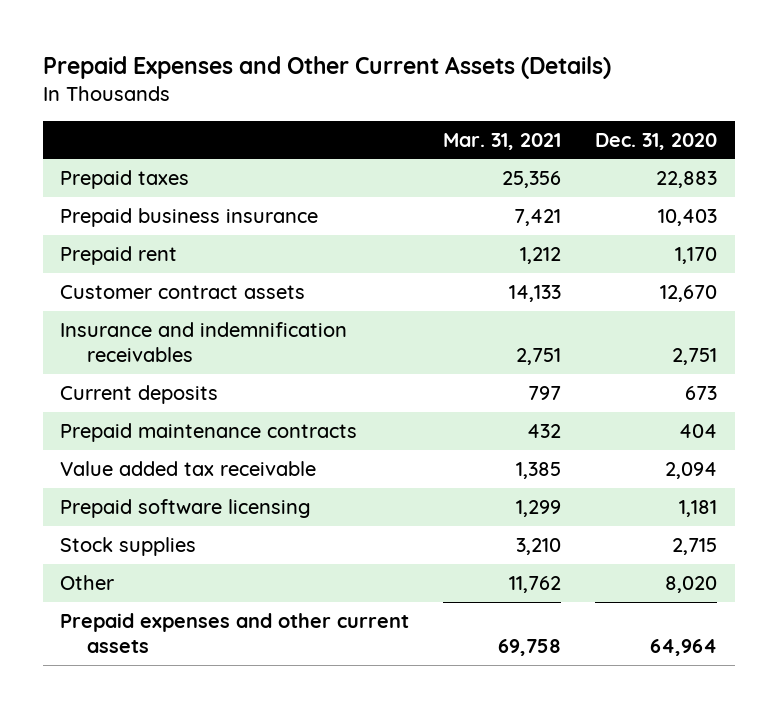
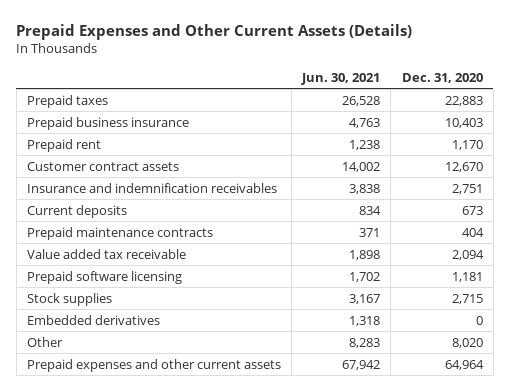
[443,132,562,150] Mar. 31, 2021 -> none
none -> [301,72,381,85] Jun. 30, 2021
none -> [26,314,160,325] Embedded derivatives

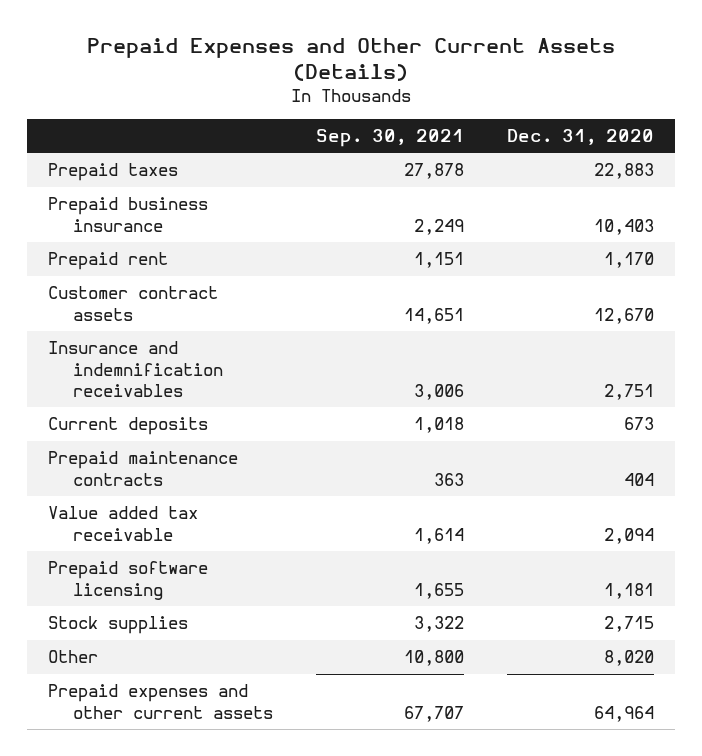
[301,72,381,85] Jun. 30, 2021 -> none
none -> [315,129,464,148] Sep. 30, 2021
[26,314,160,325] Embedded derivatives -> none

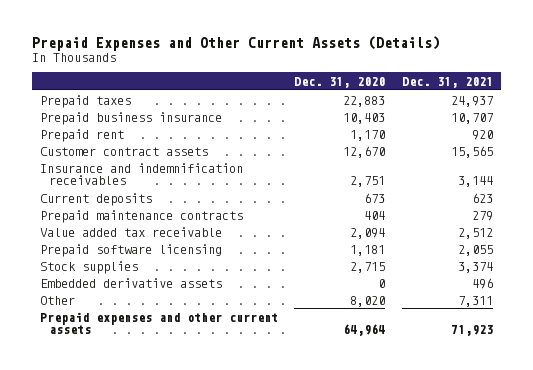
[315,129,464,148] Sep. 30, 2021 -> none
none -> [402,76,494,88] Dec. 31, 2021
none -> [39,277,222,288] Embedded derivative assets

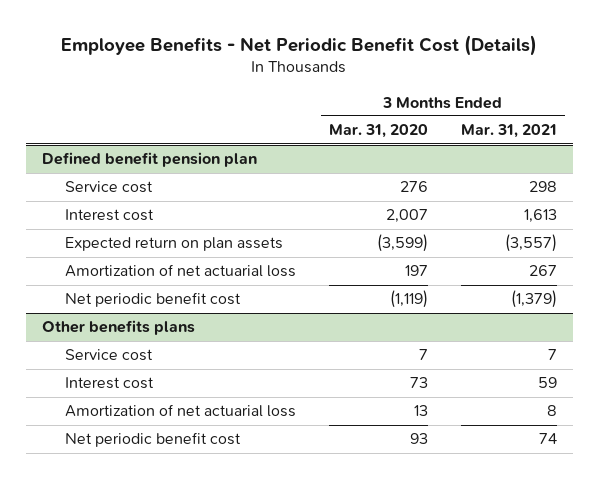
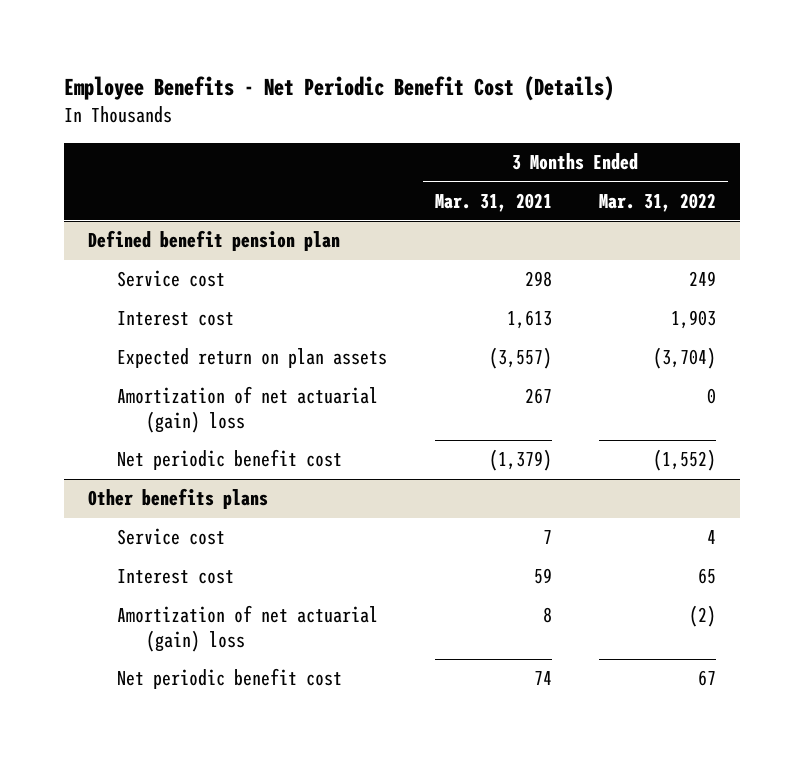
[329,124,429,139] Mar. 31, 2020 -> none
none -> [599,192,717,212] Mar. 31, 2022
[65,264,297,278] Amortization of net actuarial loss -> [116,386,378,434] Amortization of net actuarial (gain) loss
[65,404,297,418] Amortization of net actuarial loss -> [116,605,378,653] Amortization of net actuarial (gain) loss

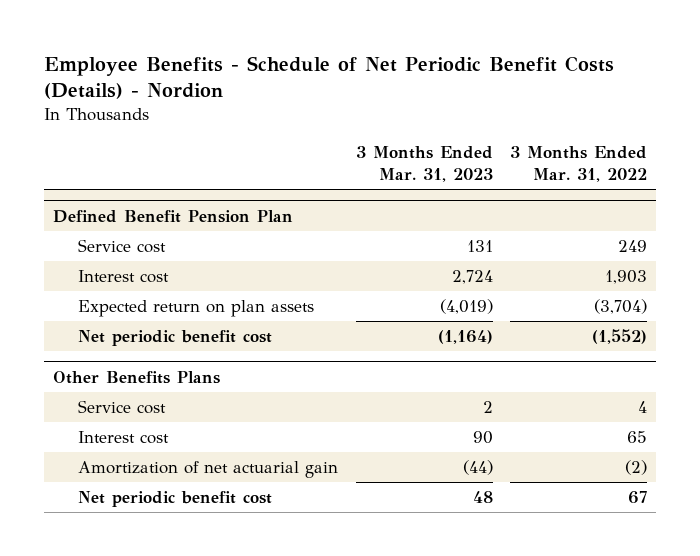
[63,76,614,102] Employee Benefits - Net Periodic Benefit Cost (Details) -> [43,55,614,100] Employee Benefits - Schedule of Net Periodic Benefit Costs (Details) - Nordion
[434,192,552,212] Mar. 31, 2021 -> none
none -> [355,146,493,183] 3 Months Ended Mar. 31, 2023
[87,230,340,252] Defined benefit pension plan -> [52,209,293,223] Defined Benefit Pension Plan
[116,386,378,434] Amortization of net actuarial (gain) loss -> none
[87,488,268,510] Other benefits plans -> [52,370,220,384] Other Benefits Plans
[116,605,378,653] Amortization of net actuarial (gain) loss -> [78,460,339,478] Amortization of net actuarial gain

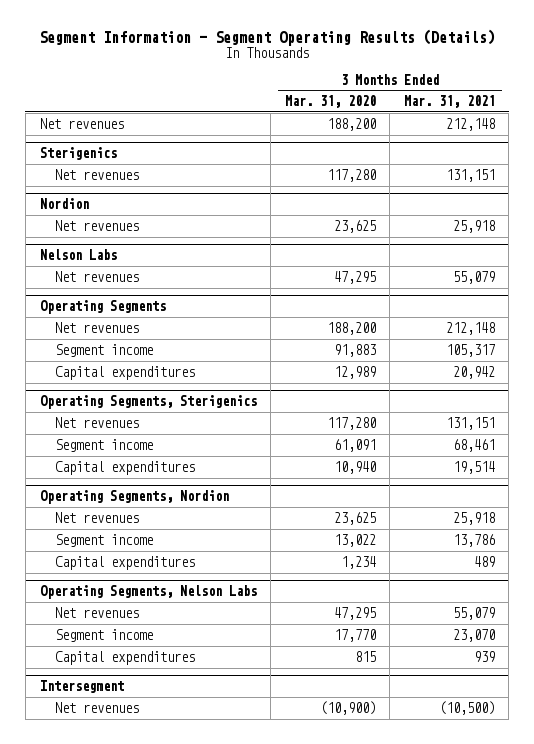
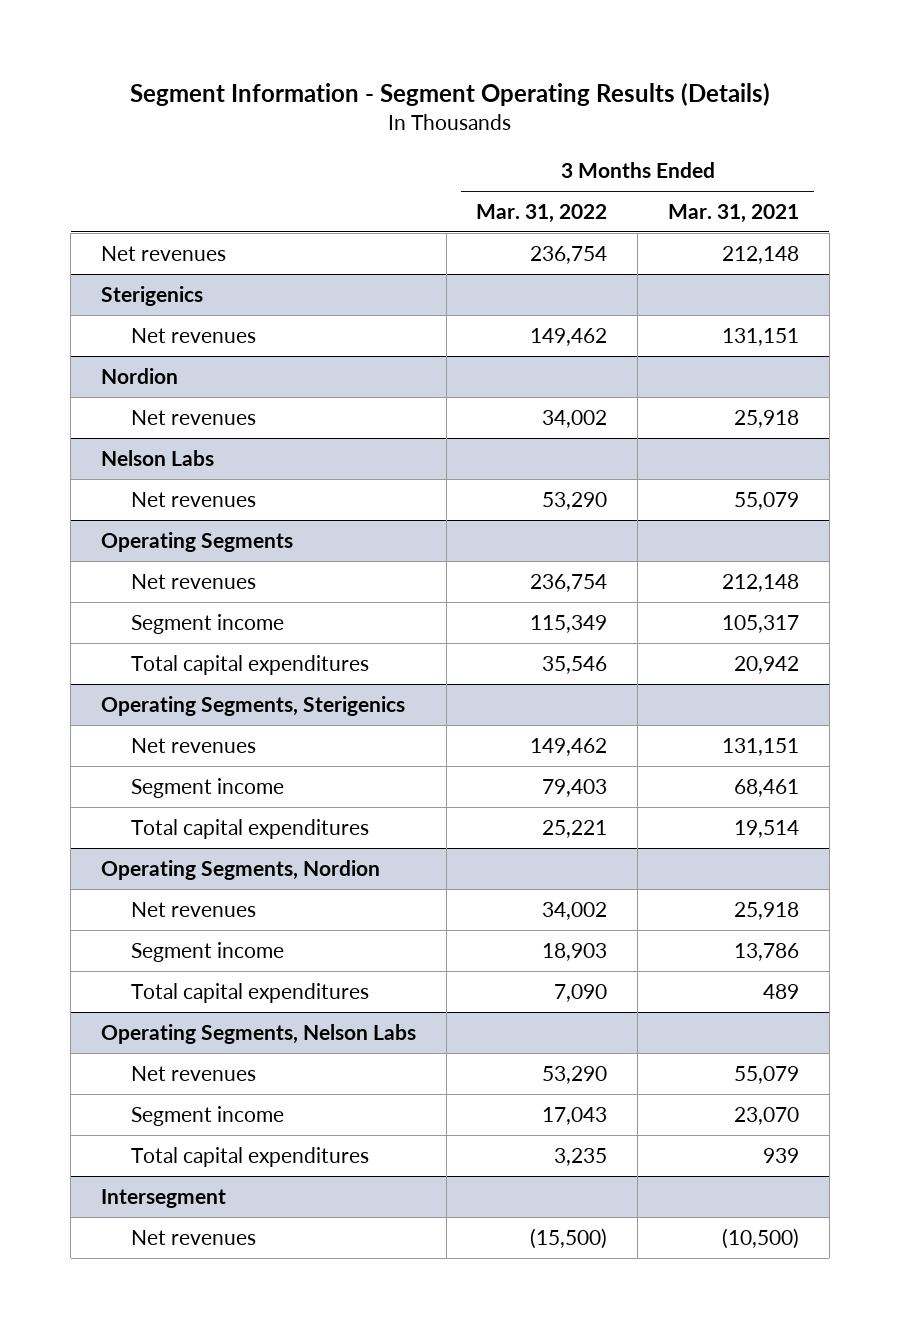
[284,95,376,109] Mar. 31, 2020 -> none
none -> [476,203,608,223] Mar. 31, 2022
[54,365,195,380] Capital expenditures -> [131,654,370,675] Total capital expenditures
[54,460,195,475] Capital expenditures -> [131,818,370,839] Total capital expenditures
[54,555,195,570] Capital expenditures -> [131,982,370,1003] Total capital expenditures
[54,650,195,665] Capital expenditures -> [131,1146,370,1167] Total capital expenditures

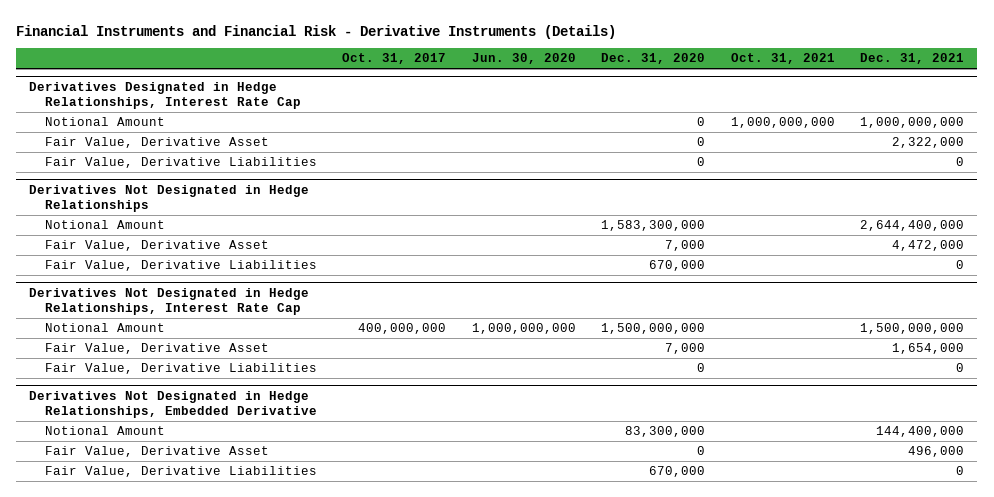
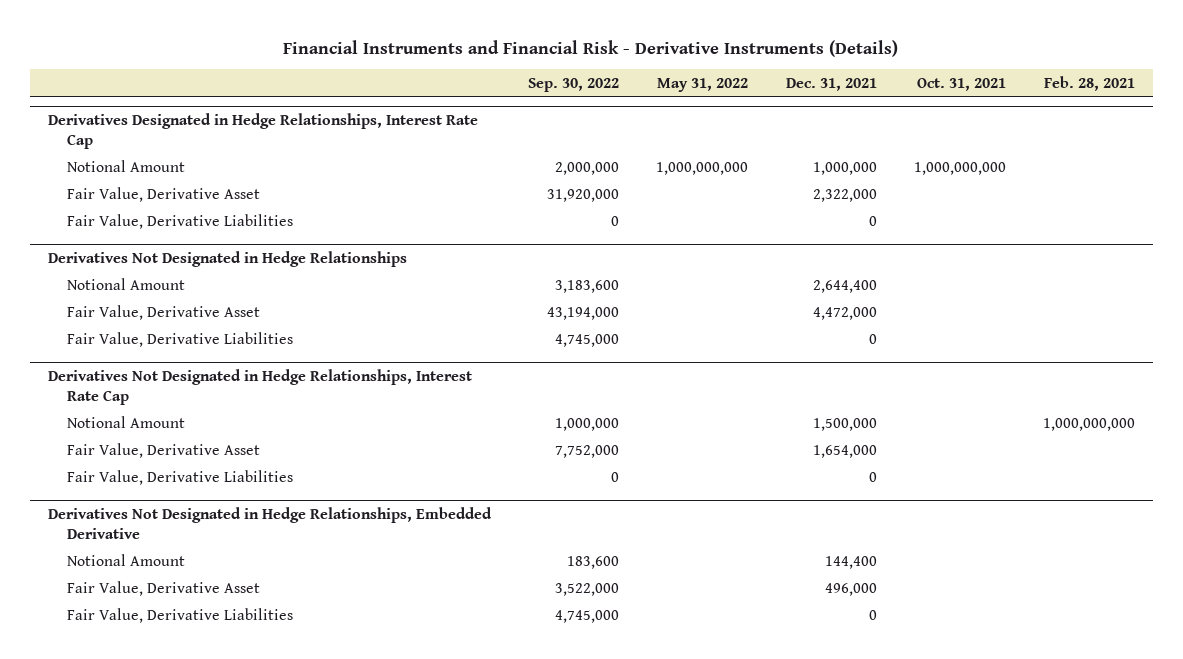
[342,53,447,65] Oct. 31, 2017 -> none
[471,53,576,65] Jun. 30, 2020 -> none
[601,53,706,65] Dec. 31, 2020 -> none
none -> [528,77,620,92] Sep. 30, 2022
none -> [657,77,749,92] May 31, 2022
none -> [1043,75,1135,91] Feb. 28, 2021
[860,117,965,129] 1,000,000,000 -> [812,162,877,176] 1,000,000
[860,220,965,232] 2,644,400,000 -> [812,280,877,294] 2,644,400
[860,323,965,335] 1,500,000,000 -> [812,418,877,432] 1,500,000
[876,426,965,438] 144,400,000 -> [824,556,877,570] 144,400

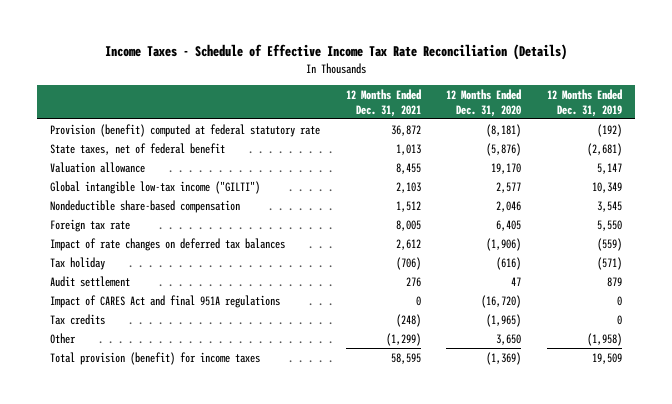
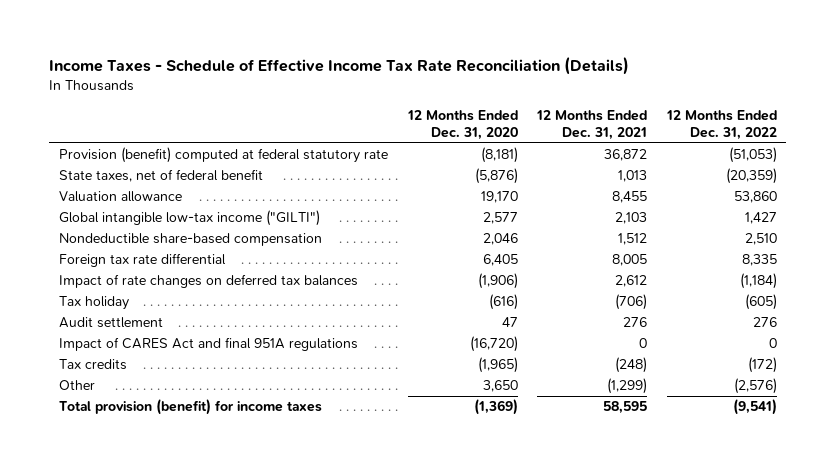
[547,88,623,117] 12 Months Ended Dec. 31, 2019 -> none
none -> [665,109,777,140] 12 Months Ended Dec. 31, 2022
[50,218,131,232] Foreign tax rate -> [59,253,227,268] Foreign tax rate differential

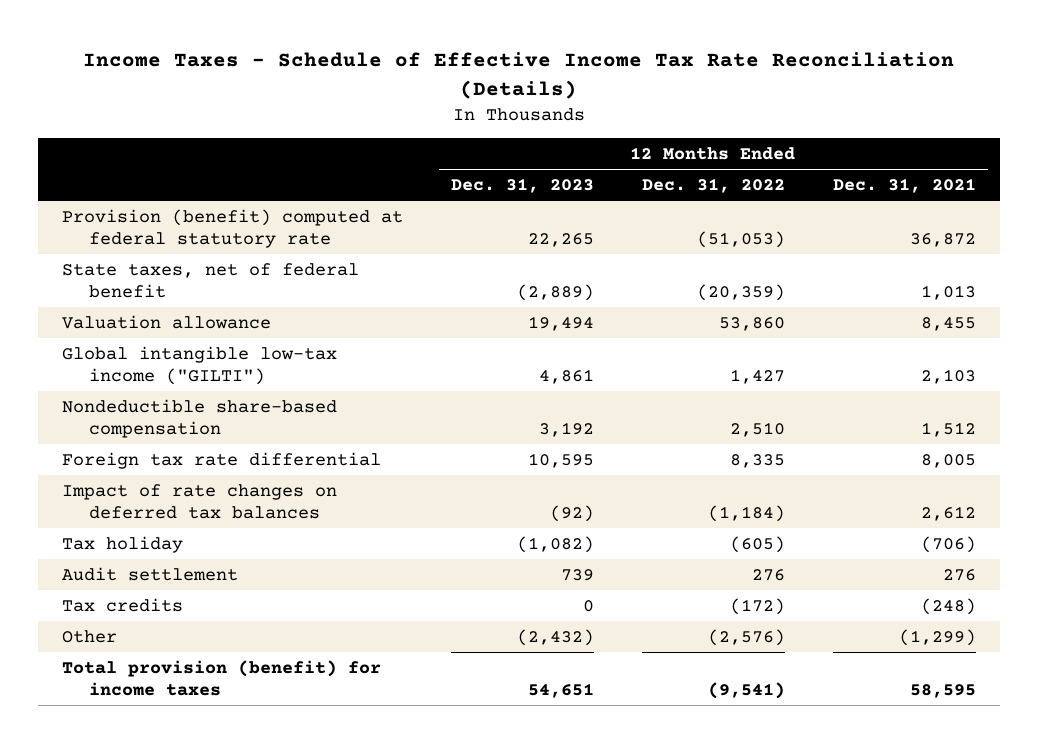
[406,109,518,140] 12 Months Ended Dec. 31, 2020 -> none
none -> [450,177,594,193] Dec. 31, 2023
[59,337,359,352] Impact of CARES Act and final 951A regulations -> none

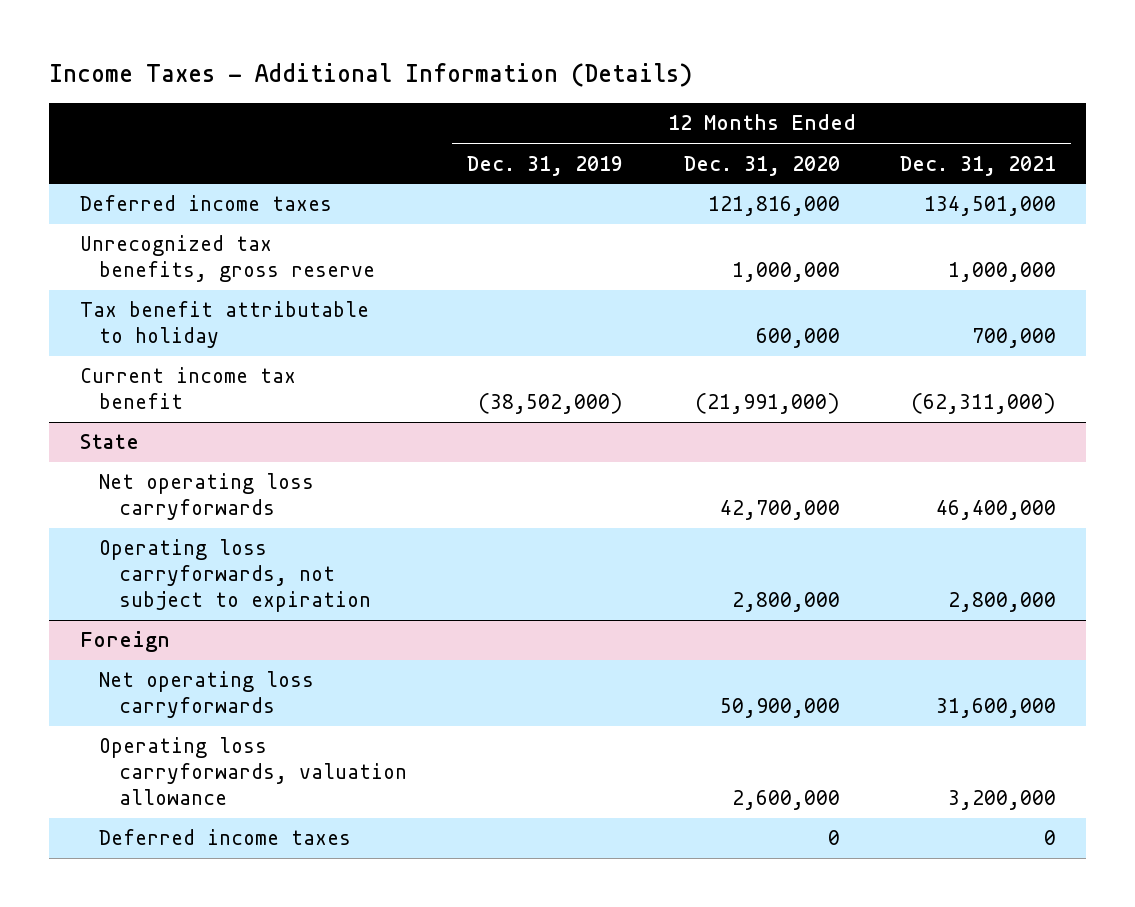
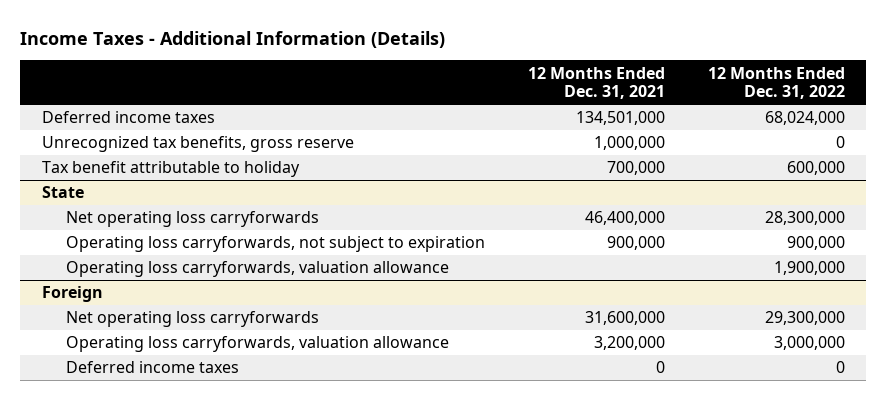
[467,155,624,176] Dec. 31, 2019 -> none
[683,155,840,176] Dec. 31, 2020 -> none
none -> [707,66,845,100] 12 Months Ended Dec. 31, 2022
[79,367,296,410] Current income tax benefit -> none
[947,592,1056,613] 2,800,000 -> [607,236,666,251] 900,000
none -> [66,261,450,278] Operating loss carryforwards, valuation allowance

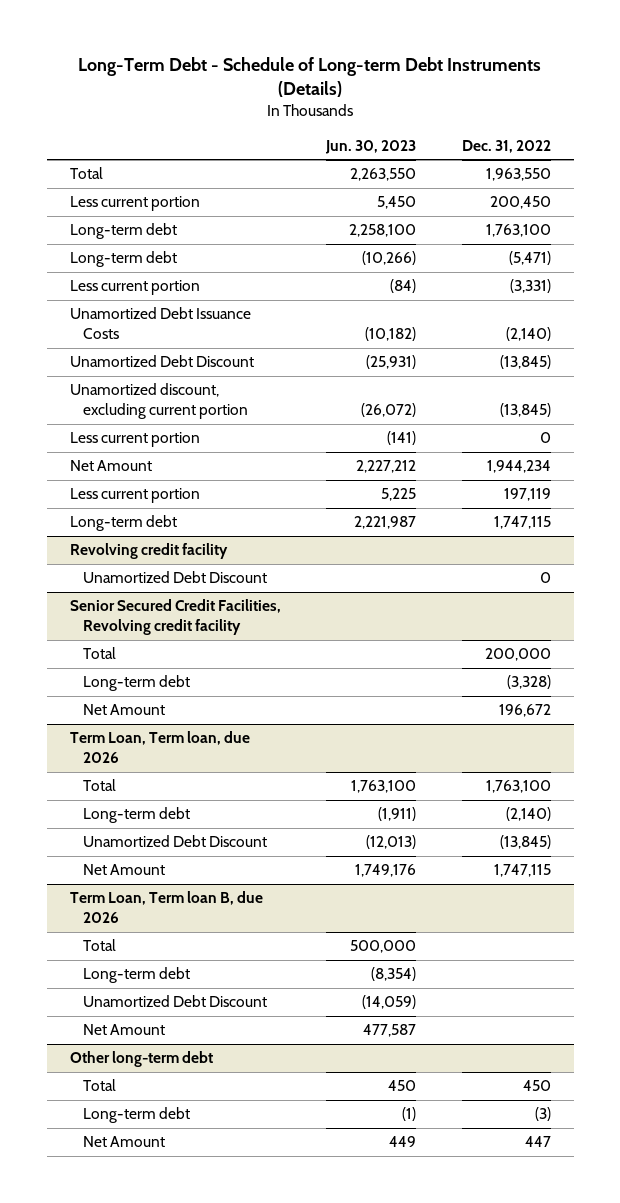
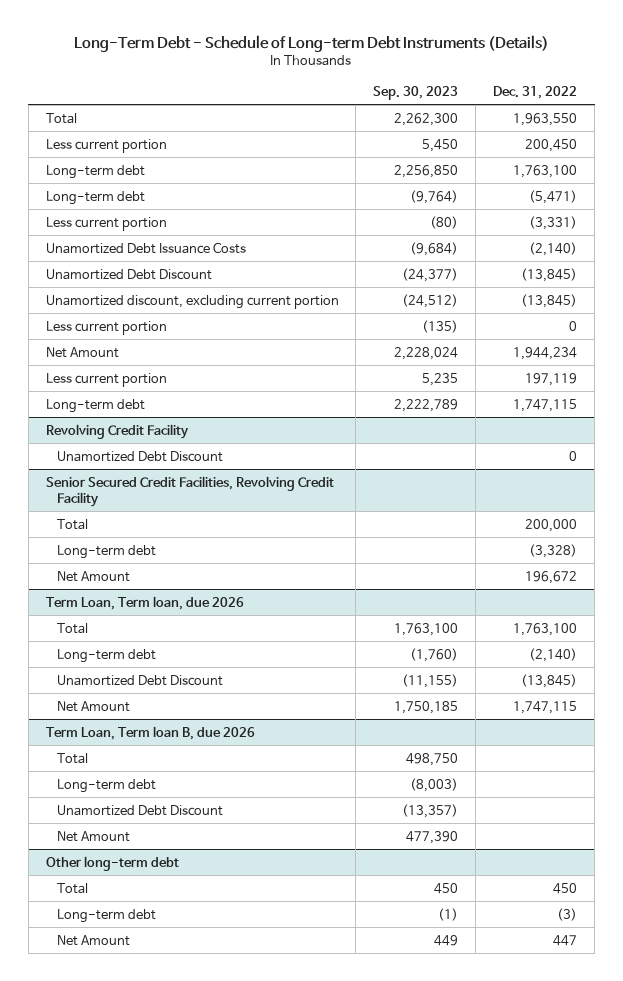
[325,139,417,154] Jun. 30, 2023 -> none
none -> [373,85,459,100] Sep. 30, 2023
[69,543,228,560] Revolving credit facility -> [45,423,189,439] Revolving Credit Facility
[69,599,281,636] Senior Secured Credit Facilities, Revolving credit facility -> [45,475,334,507] Senior Secured Credit Facilities, Revolving Credit Facility

